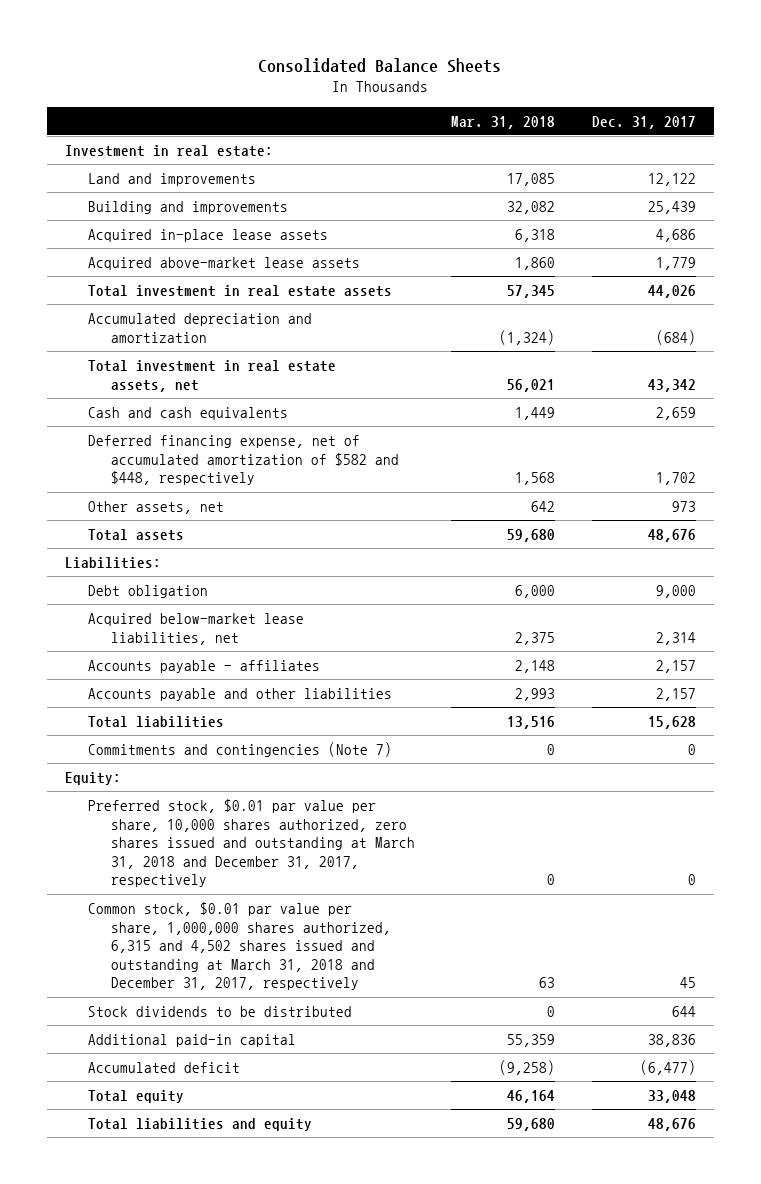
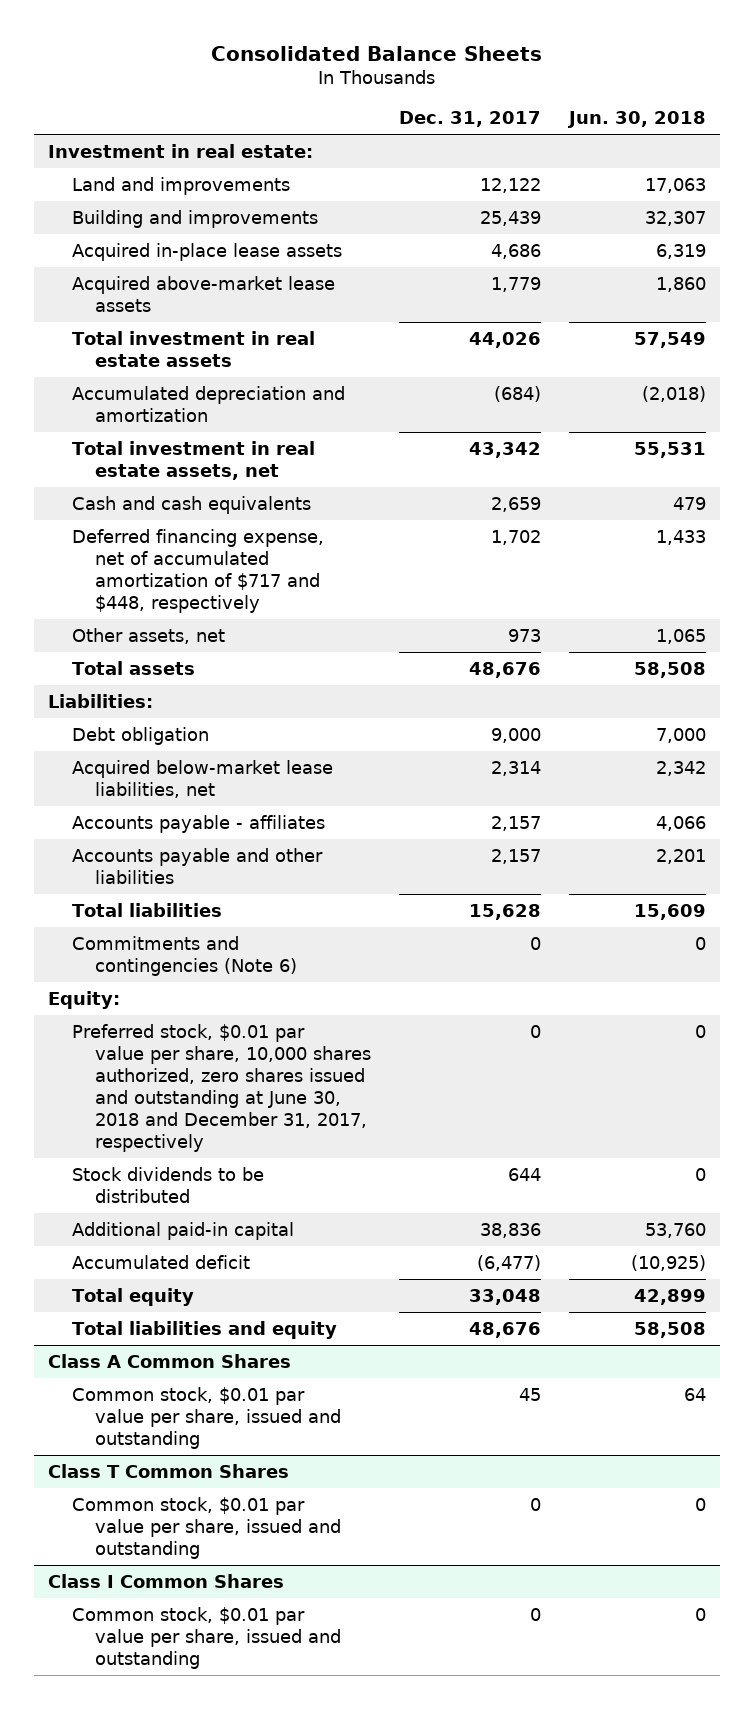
[451,115,556,129] Mar. 31, 2018 -> none
none -> [567,110,707,128] Jun. 30, 2018
[88,435,400,486] Deferred financing expense, net of accumulated amortization of $582 and $448, respectively -> [71,528,324,613] Deferred financing expense, net of accumulated amortization of $717 and $448, respectively
[88,742,393,758] Commitments and contingencies (Note 7) -> [71,935,298,976] Commitments and contingencies (Note 6)
[88,902,392,991] Common stock, $0.01 par value per share, 1,000,000 shares authorized, 6,315 and 4,502 shares issued and outstanding at March 31, 2018 and December 31, 2017, respectively -> none
[88,799,416,888] Preferred stock, $0.01 par value per share, 10,000 shares authorized, zero shares issued and outstanding at March 31, 2018 and December 31, 2017, respectively -> [71,1023,372,1152] Preferred stock, $0.01 par value per share, 10,000 shares authorized, zero shares issued and outstanding at June 30, 2018 and December 31, 2017, respectively
none -> [47,1353,291,1368] Class A Common Shares
none -> [71,1386,342,1449] Common stock, $0.01 par value per share, issued and outstanding
none -> [47,1463,289,1478] Class T Common Shares
none -> [71,1496,342,1559] Common stock, $0.01 par value per share, issued and outstanding
none -> [47,1573,284,1588] Class I Common Shares
none -> [71,1606,342,1669] Common stock, $0.01 par value per share, issued and outstanding

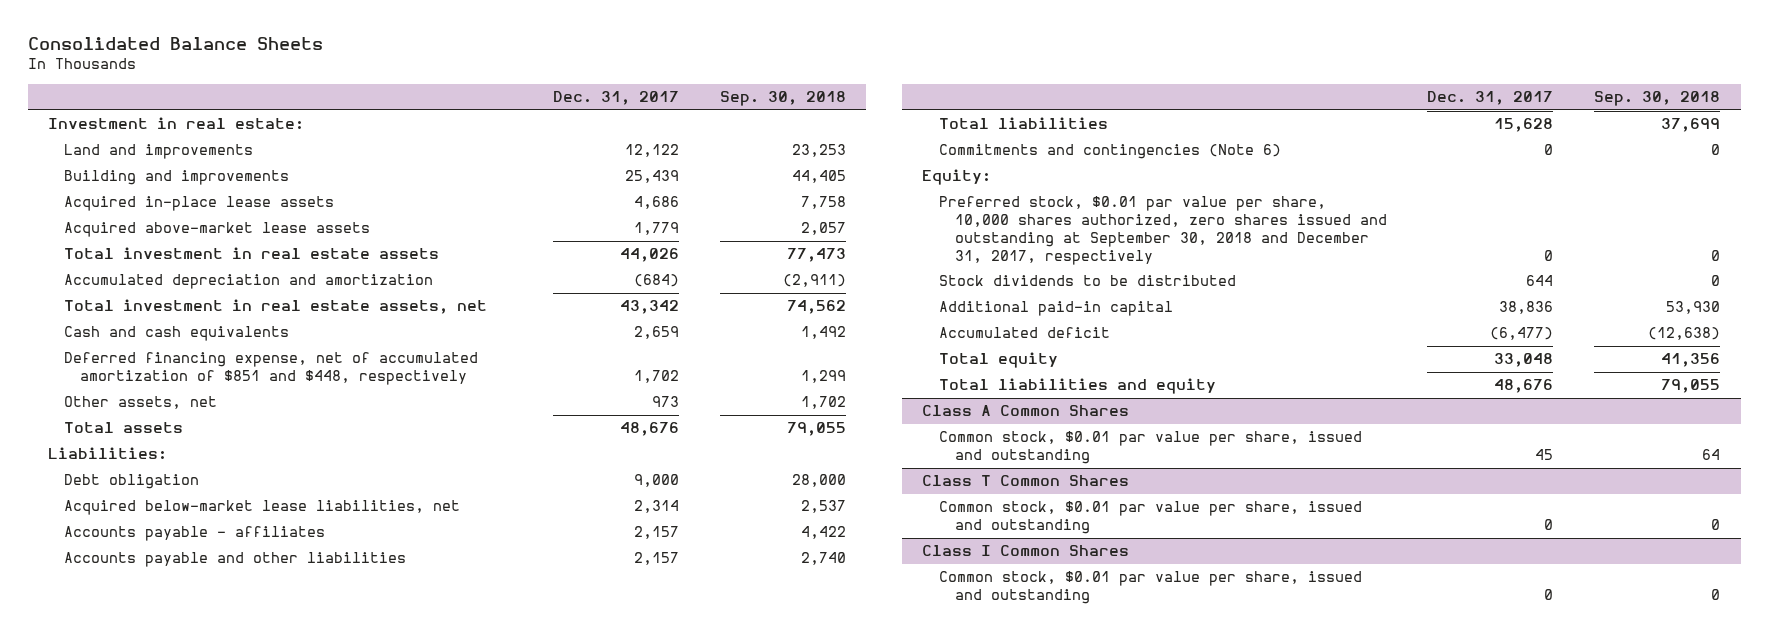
[567,110,707,128] Jun. 30, 2018 -> none
none -> [719,91,846,107] Sep. 30, 2018
[71,528,324,613] Deferred financing expense, net of accumulated amortization of $717 and $448, respectively -> [64,352,479,386] Deferred financing expense, net of accumulated amortization of $851 and $448, respectively
[71,1023,372,1152] Preferred stock, $0.01 par value per share, 10,000 shares authorized, zero shares issued and outstanding at June 30, 2018 and December 31, 2017, respectively -> [938,196,1387,265] Preferred stock, $0.01 par value per share, 10,000 shares authorized, zero shares issued and outstanding at September 30, 2018 and December 31, 2017, respectively

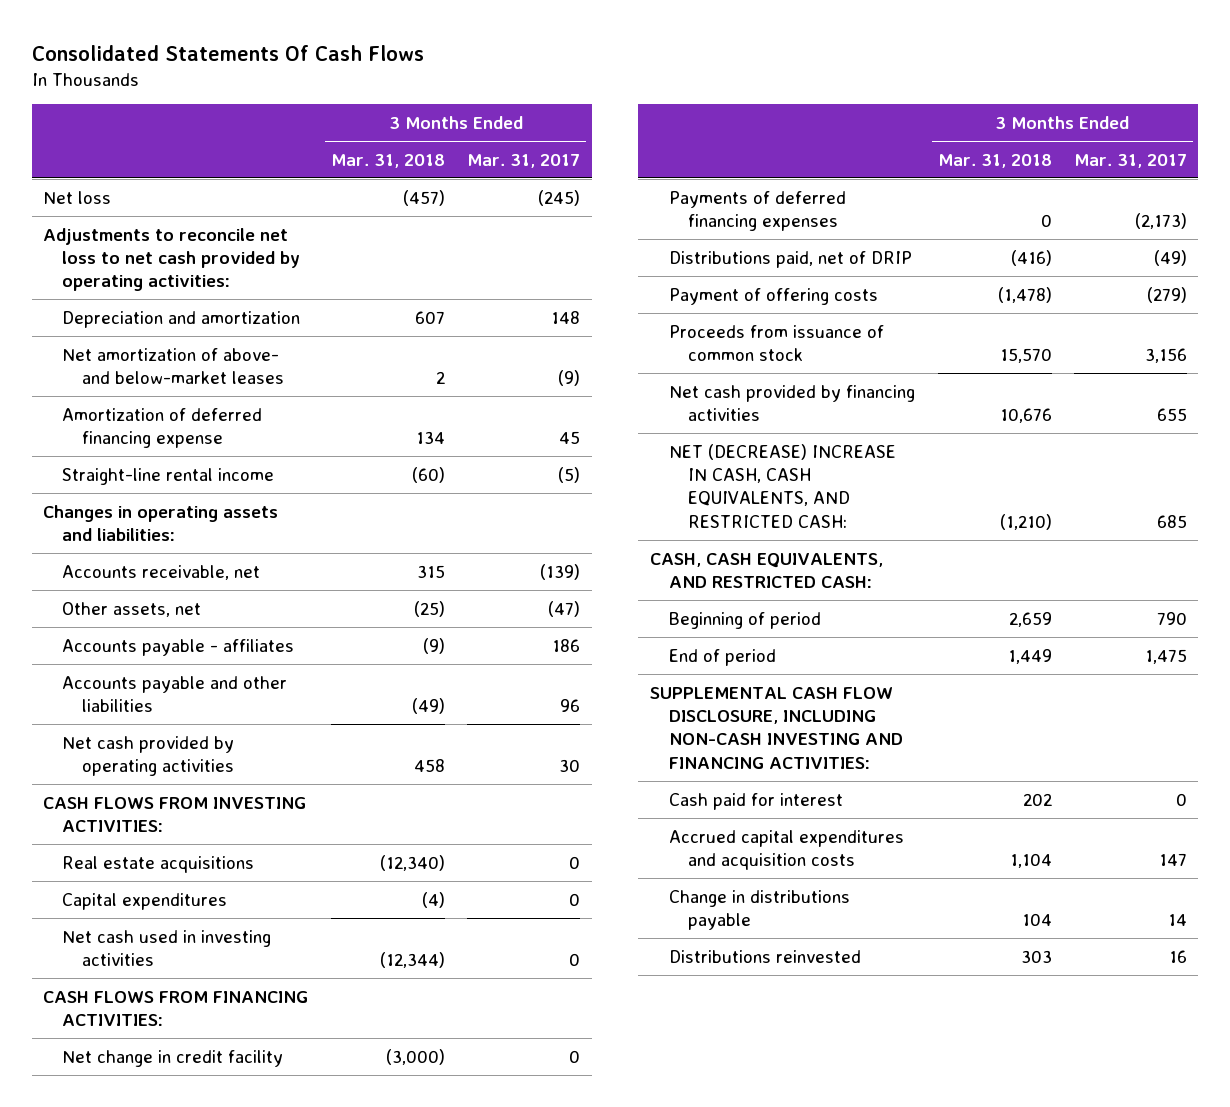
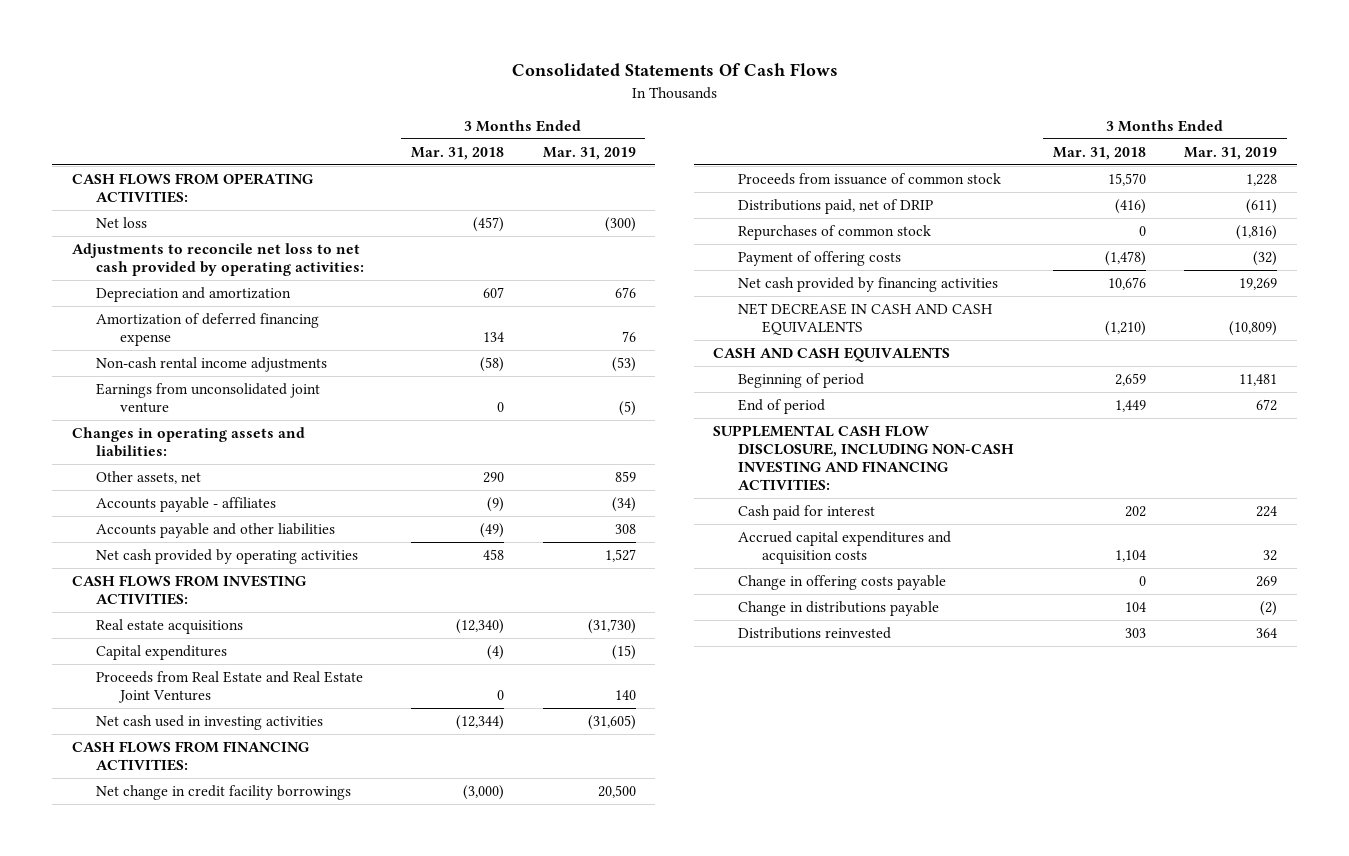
[467,153,581,168] Mar. 31, 2017 -> none
none -> [542,146,636,160] Mar. 31, 2019
none -> [71,172,313,203] CASH FLOWS FROM OPERATING ACTIVITIES:
[62,347,284,384] Net amortization of above- and below-market leases -> none
[62,467,275,485] Straight-line rental income -> [95,356,327,372] Non-cash rental income adjustments
[411,466,445,483] (60) -> [479,356,504,372] (58)
none -> [95,382,320,413] Earnings from unconsolidated joint venture
[62,564,261,580] Accounts receivable, net -> none
[413,600,445,617] (25) -> [482,471,504,483] 290
none -> [95,670,363,703] Proceeds from Real Estate and Real Estate Joint Ventures
[669,190,847,231] Payments of deferred financing expenses -> none
[62,1049,284,1067] Net change in credit facility -> [95,784,351,800] Net change in credit facility borrowings
[669,324,885,361] Proceeds from issuance of common stock -> [737,172,1001,185] Proceeds from issuance of common stock
none -> [737,224,931,240] Repurchases of common stock
[669,443,897,528] NET (DECREASE) INCREASE IN CASH, CASH EQUIVALENTS, AND RESTRICTED CASH: -> [737,302,993,335] NET DECREASE IN CASH AND CASH EQUIVALENTS
[649,552,883,588] CASH, CASH EQUIVALENTS, AND RESTRICTED CASH: -> [713,346,951,362] CASH AND CASH EQUIVALENTS
none -> [737,574,946,590] Change in offering costs payable

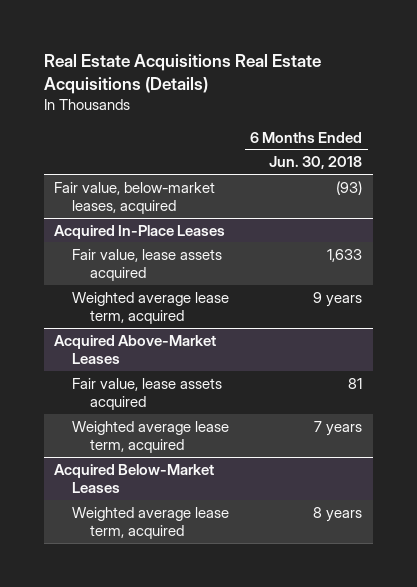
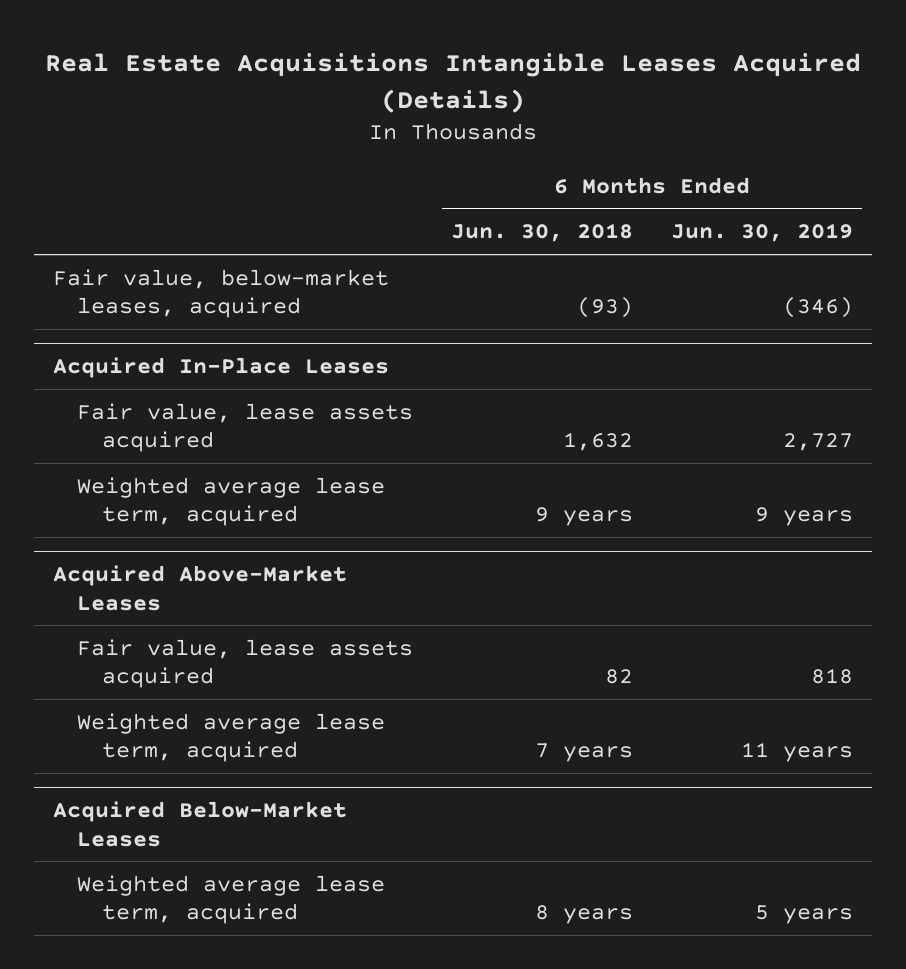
[43,53,321,95] Real Estate Acquisitions Real Estate Acquisitions (Details) -> [44,52,861,113] Real Estate Acquisitions Intangible Leases Acquired (Details)
none -> [670,223,853,243] Jun. 30, 2019
[327,248,363,262] 1,633 -> [563,432,634,452] 1,632
[348,377,363,389] 81 -> [605,669,634,685] 82

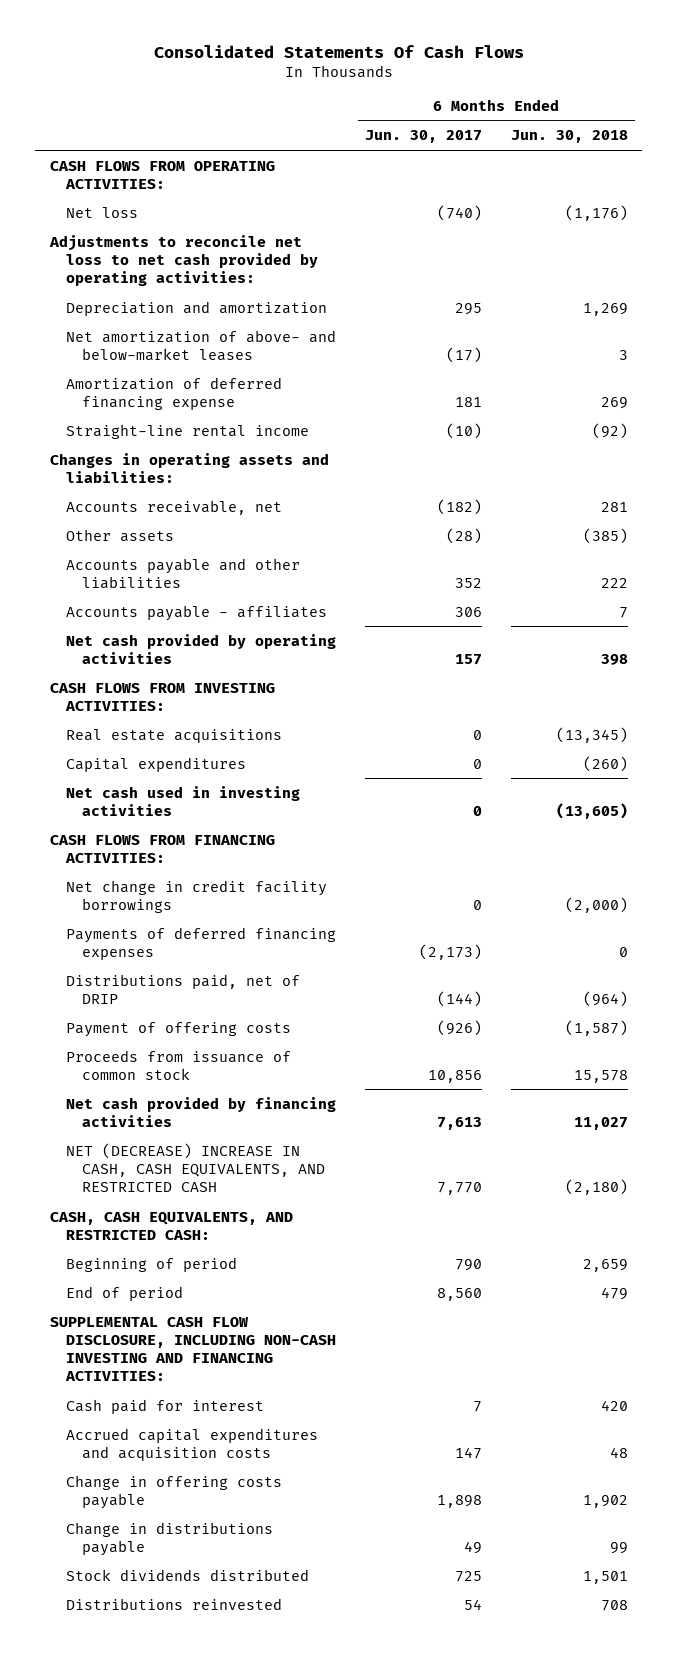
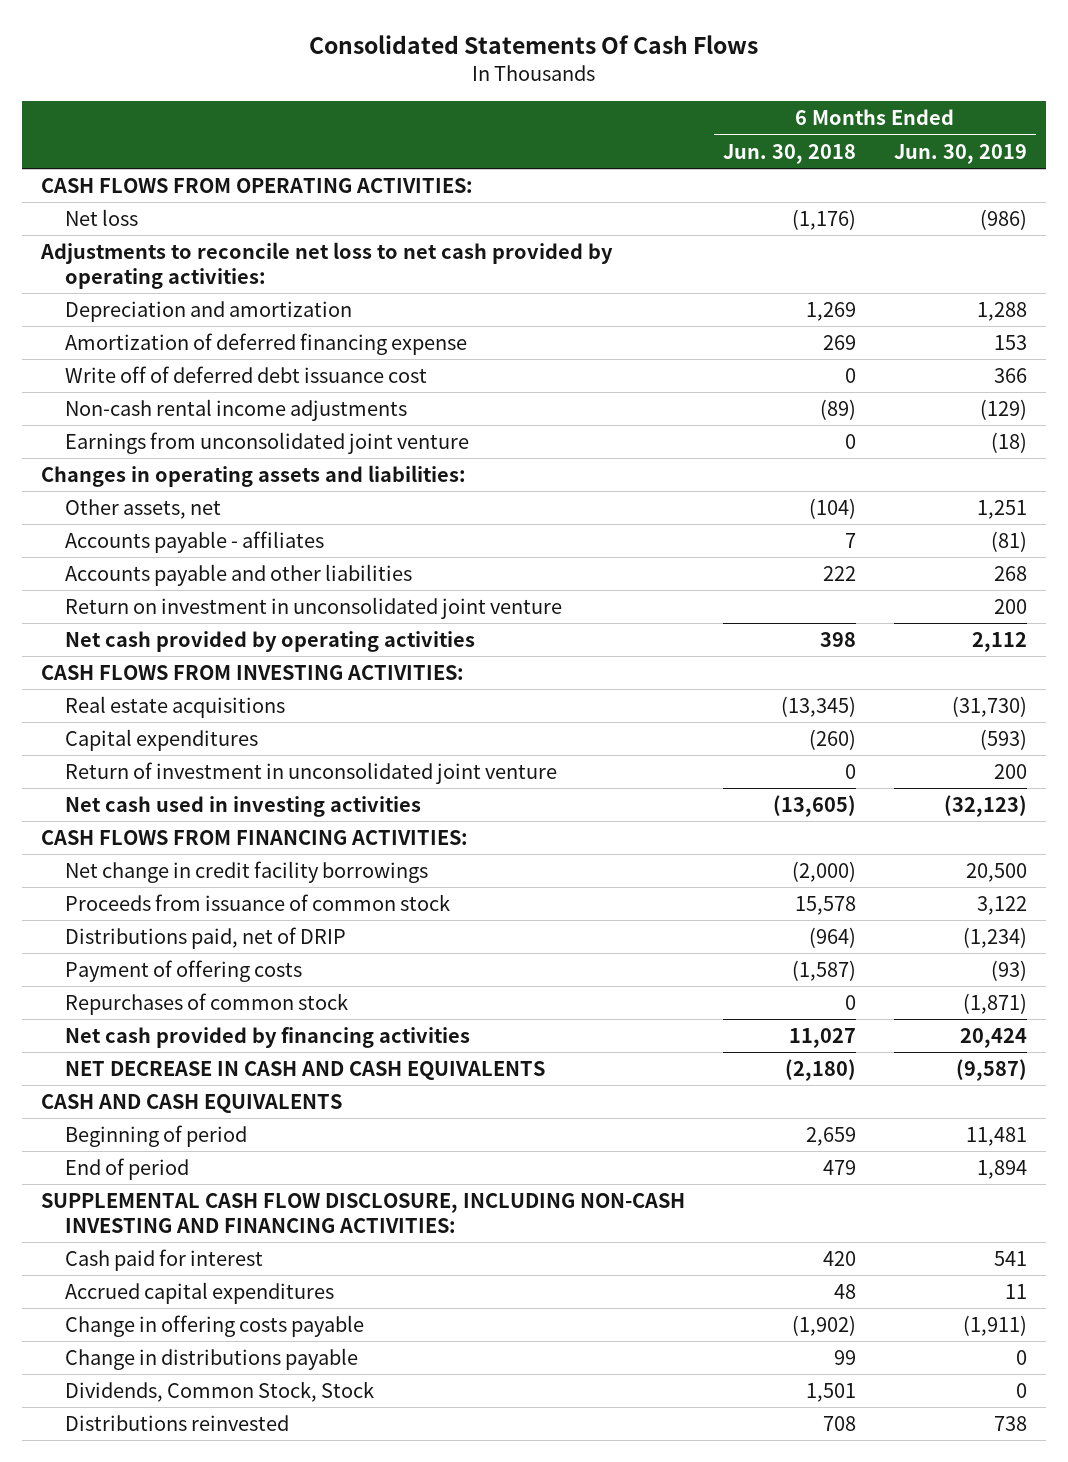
[364,130,482,144] Jun. 30, 2017 -> none
none -> [894,143,1028,164] Jun. 30, 2019
[66,329,337,361] Net amortization of above- and below-market leases -> none
none -> [65,366,428,384] Write off of deferred debt issuance cost
[66,423,310,439] Straight-line rental income -> [65,399,408,422] Non-cash rental income adjustments
[591,422,628,439] (92) -> [820,399,857,421] (89)
none -> [65,432,470,455] Earnings from unconsolidated joint venture
[66,499,283,515] Accounts receivable, net -> none
[66,528,175,542] Other assets -> [65,499,222,520] Other assets, net
[582,527,628,544] (385) -> [809,498,857,520] (104)
[66,557,301,589] Accounts payable and other liabilities -> [65,564,413,587] Accounts payable and other liabilities
none -> [65,597,563,620] Return on investment in unconsolidated joint venture
none -> [65,762,558,785] Return of investment in unconsolidated joint venture
[66,926,337,960] Payments of deferred financing expenses -> none
[66,1049,292,1080] Proceeds from issuance of common stock -> [65,894,451,912] Proceeds from issuance of common stock
none -> [65,993,349,1016] Repurchases of common stock
[66,1142,326,1192] NET (DECREASE) INCREASE IN CASH, CASH EQUIVALENTS, AND RESTRICTED CASH -> [65,1061,546,1081] NET DECREASE IN CASH AND CASH EQUIVALENTS
[49,1211,293,1240] CASH, CASH EQUIVALENTS, AND RESTRICTED CASH: -> [41,1094,343,1114] CASH AND CASH EQUIVALENTS
[66,1427,319,1461] Accrued capital expenditures and acquisition costs -> [65,1282,335,1305] Accrued capital expenditures
[582,1494,628,1508] 1,902 -> [792,1315,857,1337] (1,902)
[66,1568,310,1581] Stock dividends distributed -> [65,1381,375,1403] Dividends, Common Stock, Stock

